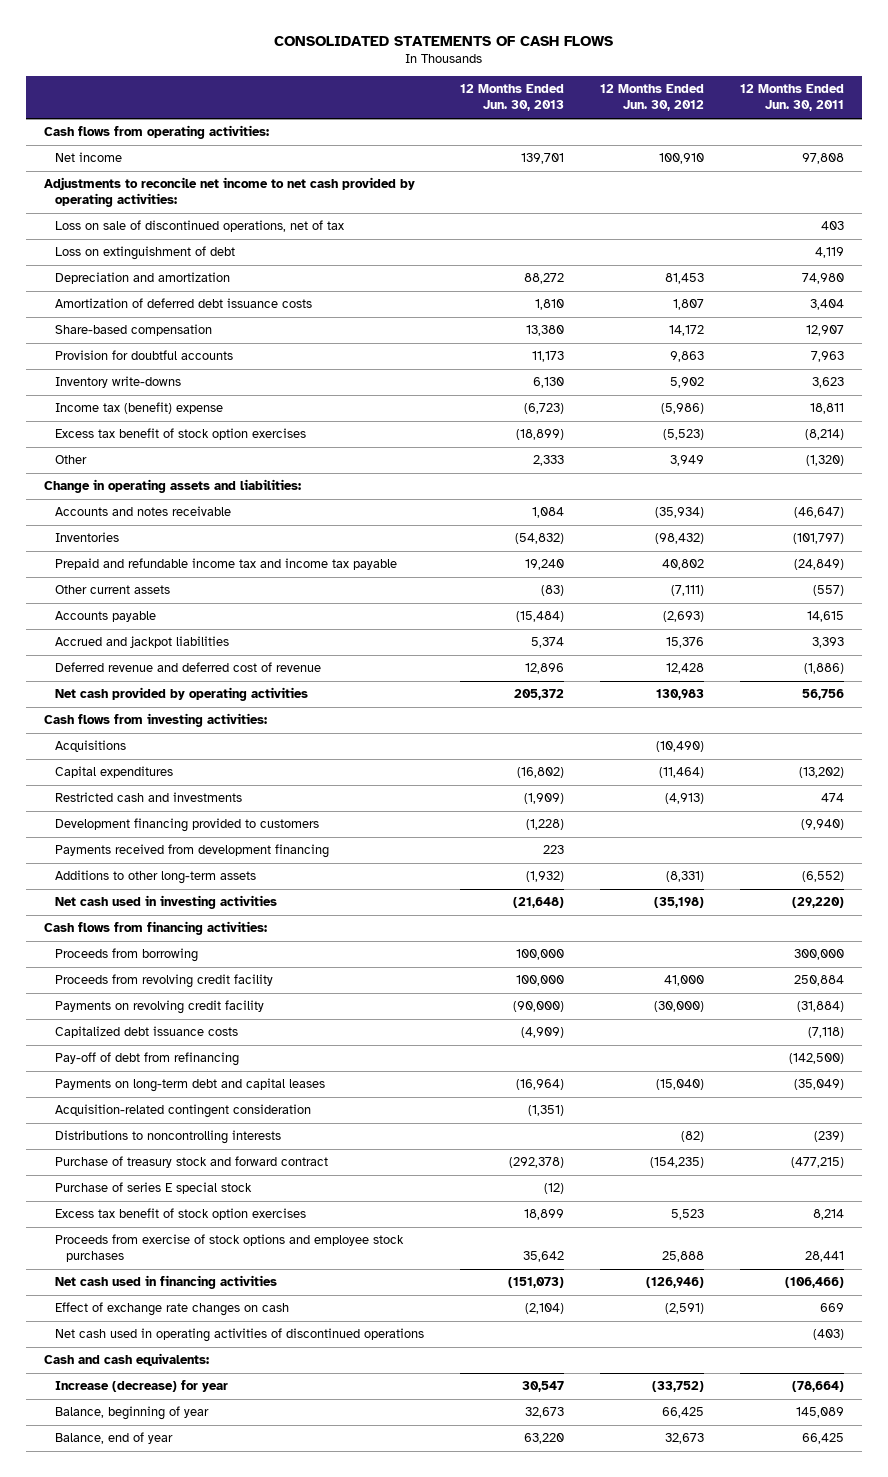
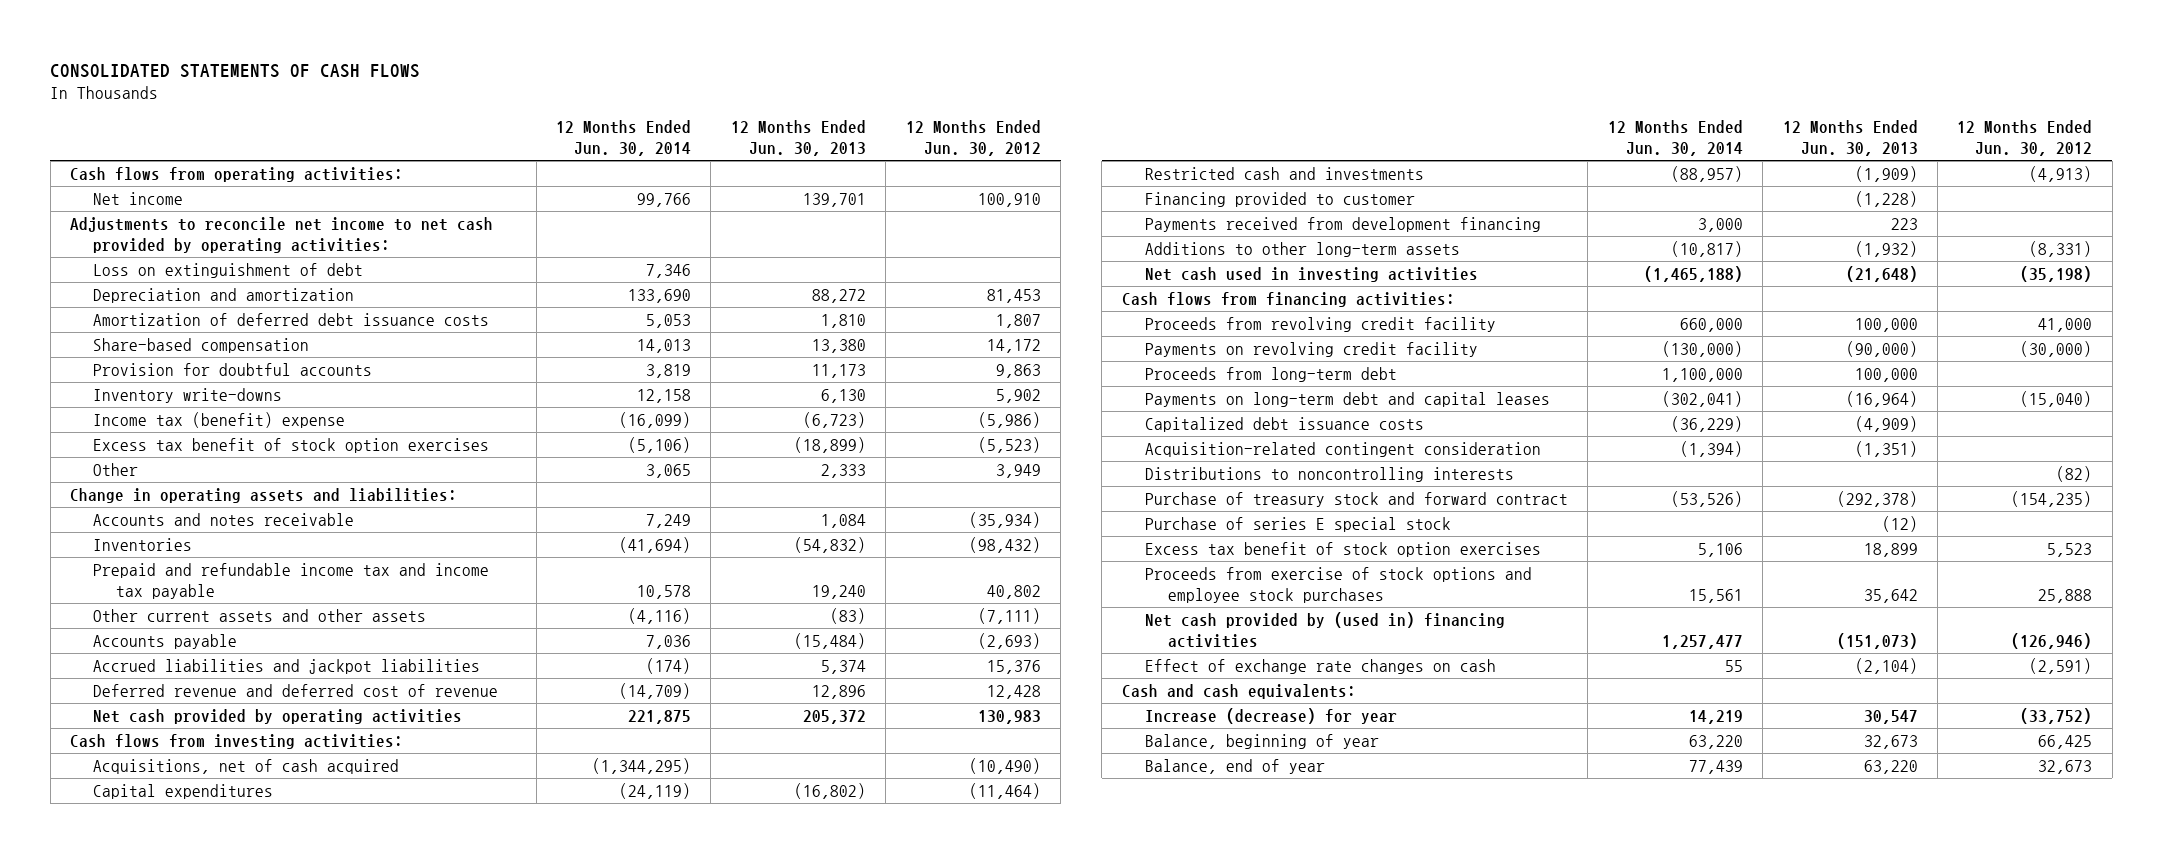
[739,84,844,112] 12 Months Ended Jun. 30, 2011 -> none
none -> [556,120,692,157] 12 Months Ended Jun. 30, 2014
[55,220,345,233] Loss on sale of discontinued operations, net of tax -> none
[55,585,171,595] Other current assets -> [93,608,427,622] Other current assets and other assets
[55,636,230,649] Accrued and jackpot liabilities -> [93,658,481,674] Accrued liabilities and jackpot liabilities
[55,740,127,753] Acquisitions -> [93,758,400,774] Acquisitions, net of cash acquired
[55,818,320,833] Development financing provided to customers -> [1144,191,1415,207] Financing provided to customer
[55,948,199,963] Proceeds from borrowing -> none
[55,1052,240,1067] Pay-off of debt from refinancing -> none
none -> [1144,366,1397,382] Proceeds from long-term debt
[55,1026,239,1039] Capitalized debt issuance costs -> [1144,416,1424,432] Capitalized debt issuance costs
[55,1275,278,1290] Net cash used in financing activities -> [1144,611,1505,648] Net cash provided by (used in) financing activities
[55,1328,425,1343] Net cash used in operating activities of discontinued operations -> none

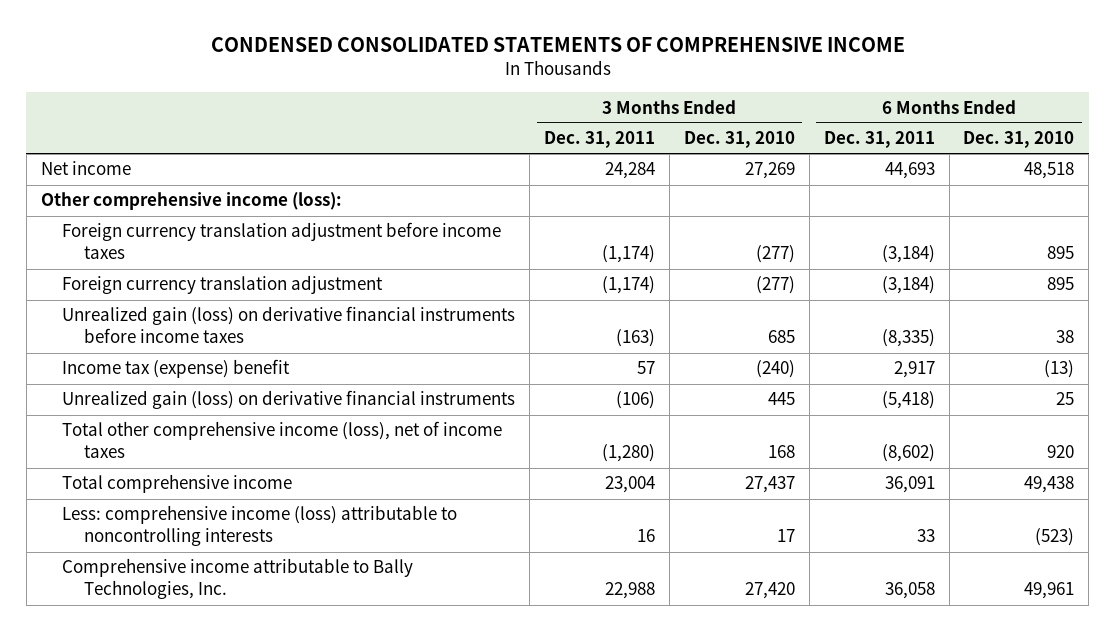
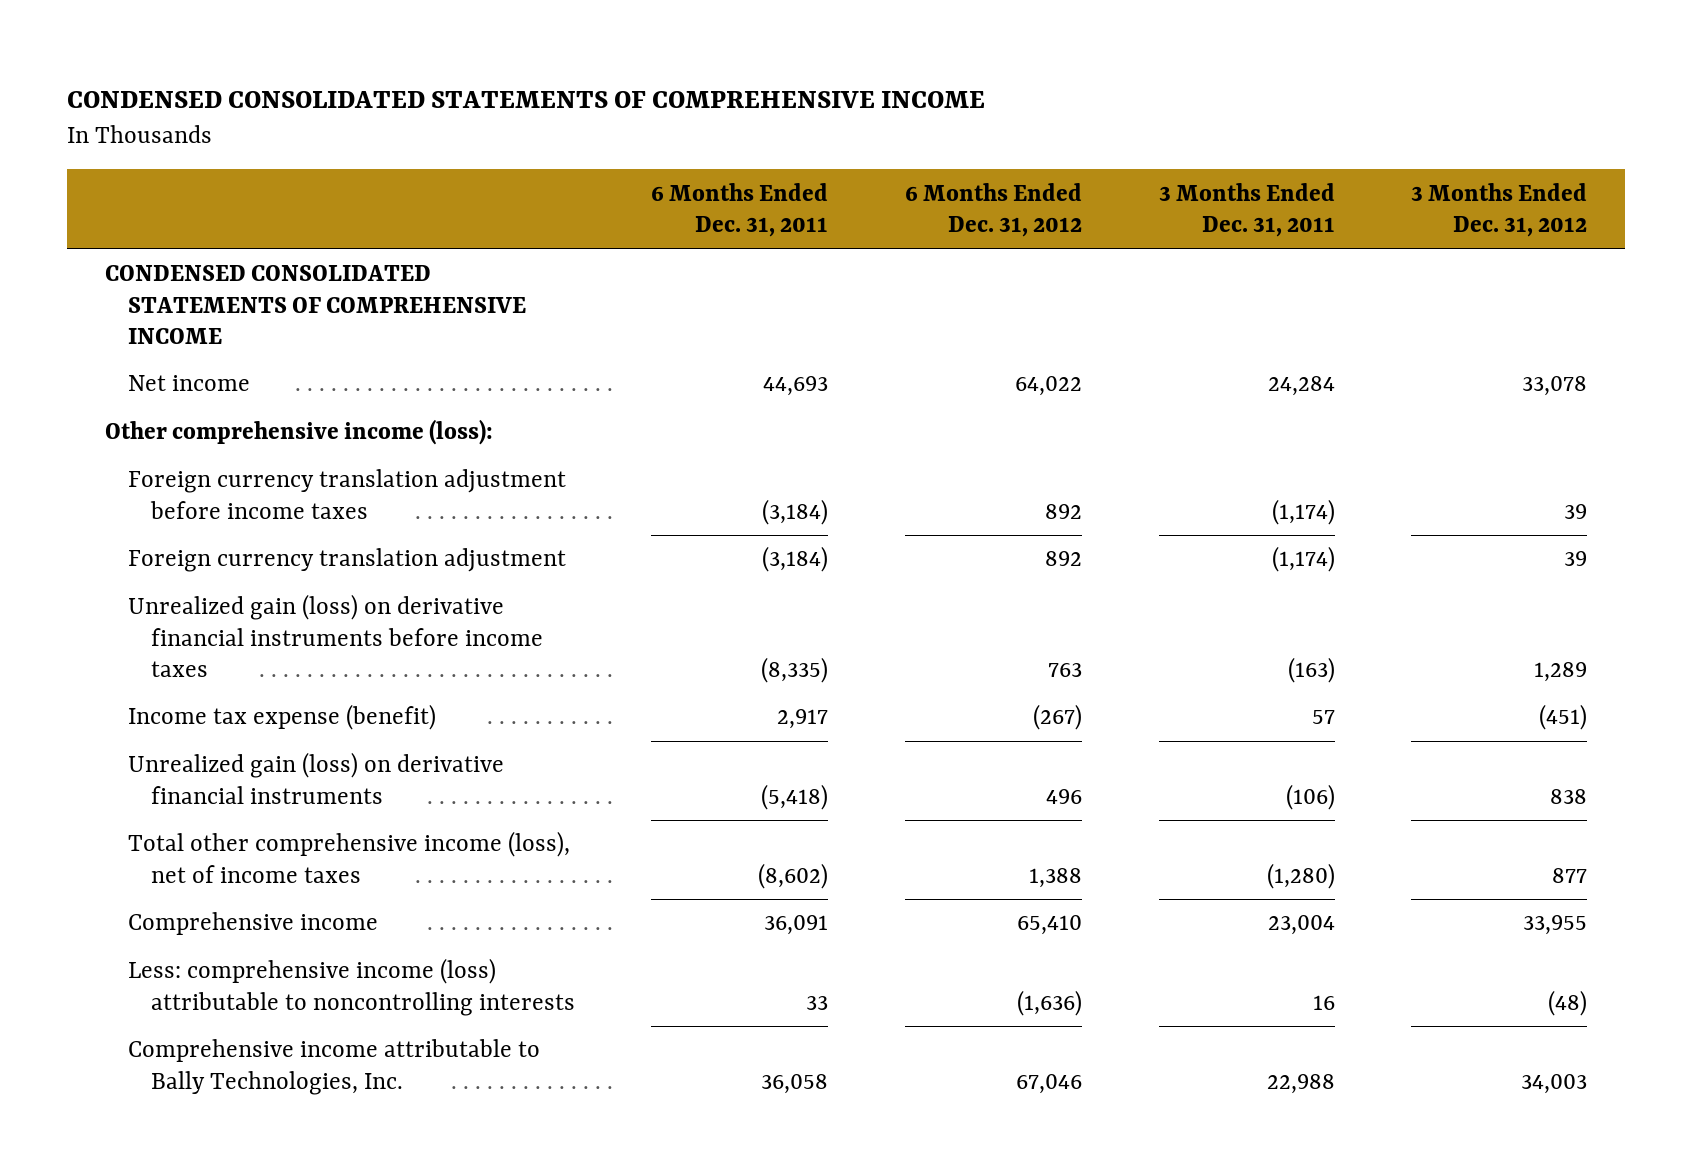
[683,131,795,149] Dec. 31, 2010 -> none
[963,131,1075,149] Dec. 31, 2010 -> none
none -> [904,182,1082,238] 6 Months Ended Dec. 31, 2012
none -> [1411,182,1588,238] 3 Months Ended Dec. 31, 2012
none -> [105,265,527,344] CONDENSED CONSOLIDATED STATEMENTS OF COMPREHENSIVE INCOME
[62,359,291,379] Income tax (expense) benefit -> [128,704,437,731] Income tax expense (benefit)
[62,474,293,494] Total comprehensive income -> [128,912,379,936] Comprehensive income

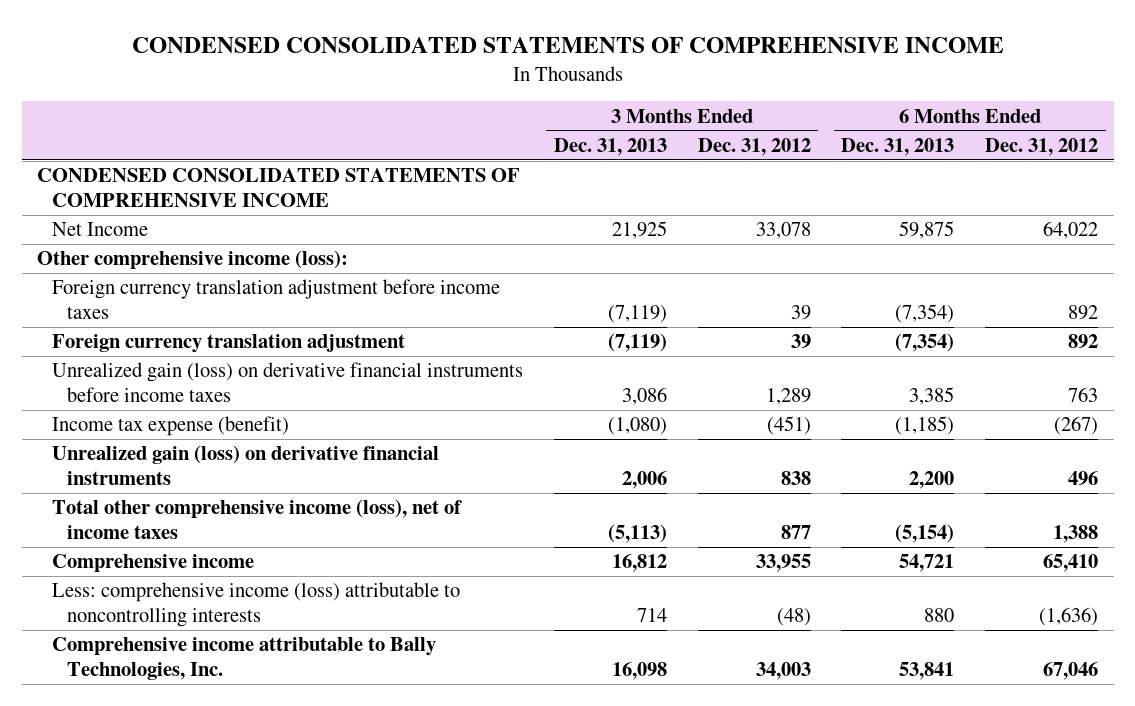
[651,182,829,238] 6 Months Ended Dec. 31, 2011 -> none
[1158,182,1335,238] 3 Months Ended Dec. 31, 2011 -> none
none -> [553,138,667,157] Dec. 31, 2013
none -> [841,138,955,157] Dec. 31, 2013
[128,375,251,392] Net income -> [52,222,149,237] Net Income

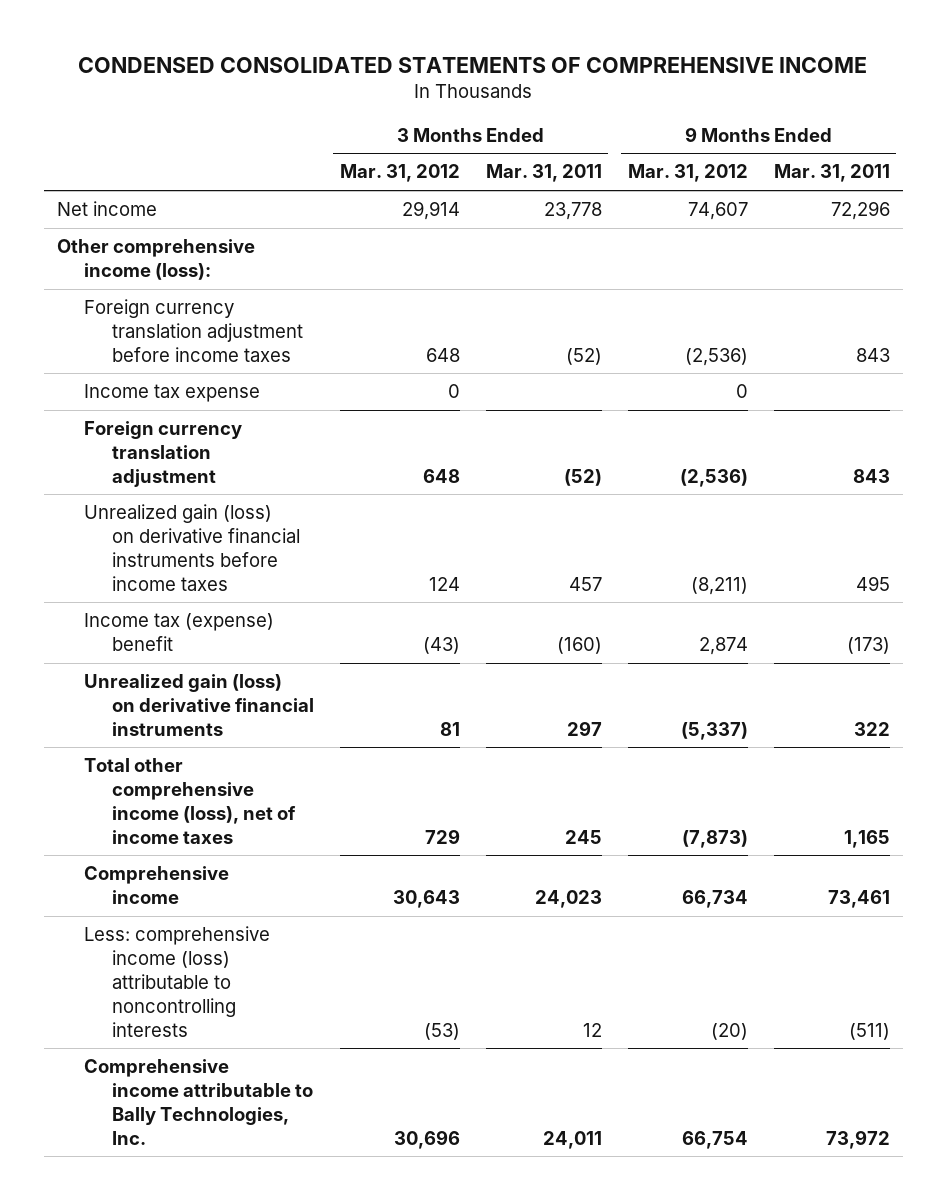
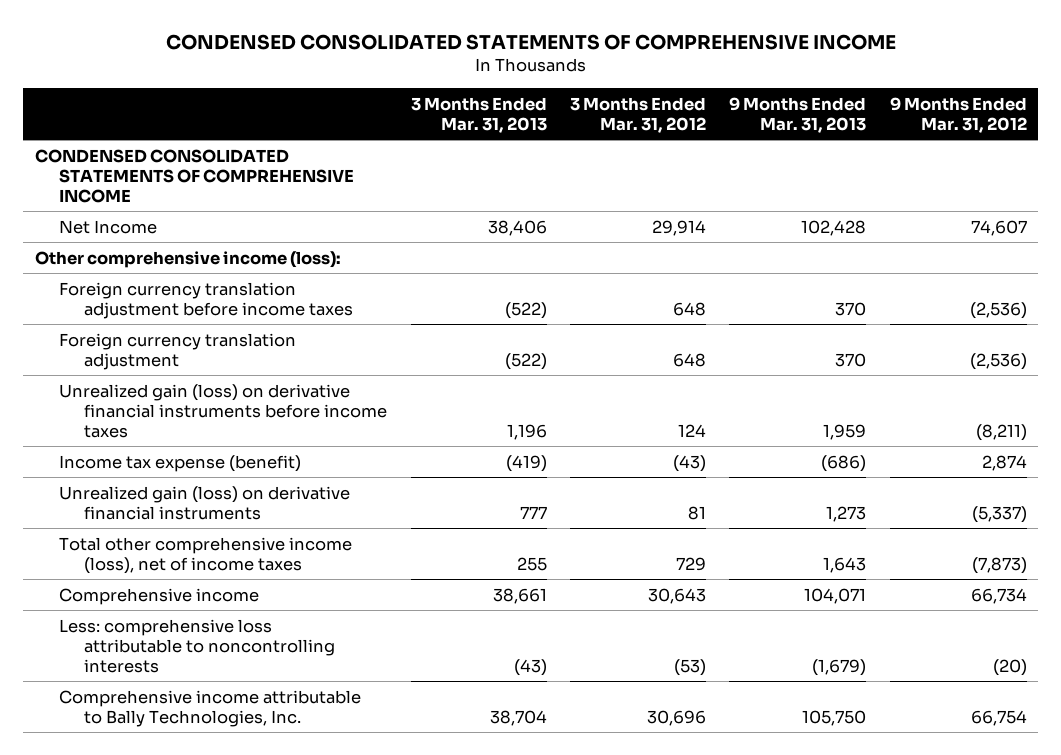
[485,164,602,183] Mar. 31, 2011 -> none
[773,164,890,183] Mar. 31, 2011 -> none
none -> [410,96,547,133] 3 Months Ended Mar. 31, 2013
none -> [729,96,867,133] 9 Months Ended Mar. 31, 2013
none -> [34,148,355,203] CONDENSED CONSOLIDATED STATEMENTS OF COMPREHENSIVE INCOME
[57,201,158,217] Net income -> [59,219,158,234] Net Income
[84,384,261,403] Income tax expense -> none
[84,613,275,652] Income tax (expense) benefit -> [59,454,302,472] Income tax expense (benefit)
[84,926,271,1037] Less: comprehensive income (loss) attributable to noncontrolling interests -> [59,618,336,673] Less: comprehensive loss attributable to noncontrolling interests

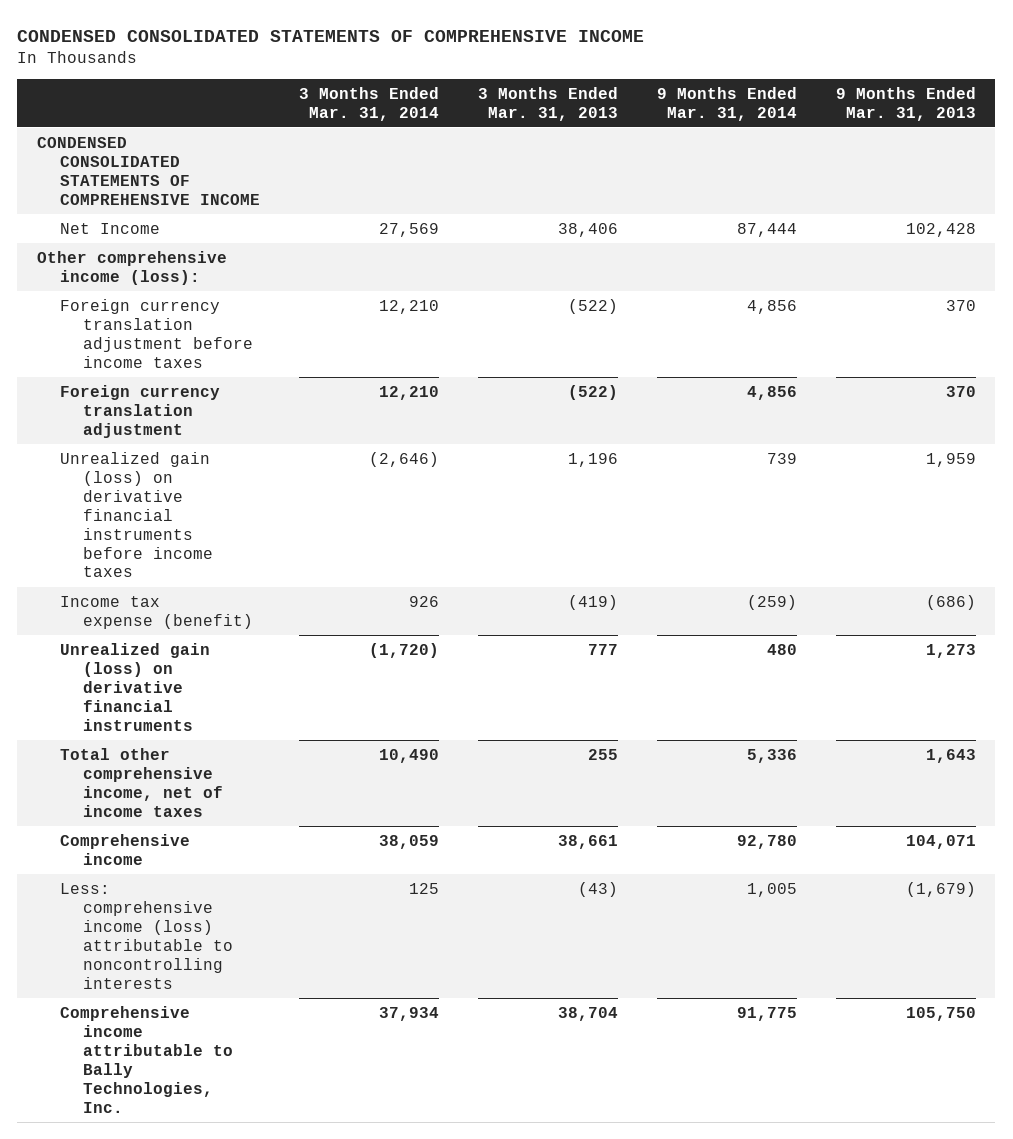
[570,96,707,133] 3 Months Ended Mar. 31, 2012 -> none
[889,96,1027,133] 9 Months Ended Mar. 31, 2012 -> none
none -> [299,86,440,121] 3 Months Ended Mar. 31, 2014
none -> [656,86,797,121] 9 Months Ended Mar. 31, 2014
[59,536,353,574] Total other comprehensive income (loss), net of income taxes -> [60,747,224,817] Total other comprehensive income, net of income taxes
[59,618,336,673] Less: comprehensive loss attributable to noncontrolling interests -> [60,882,234,989] Less: comprehensive income (loss) attributable to noncontrolling interests

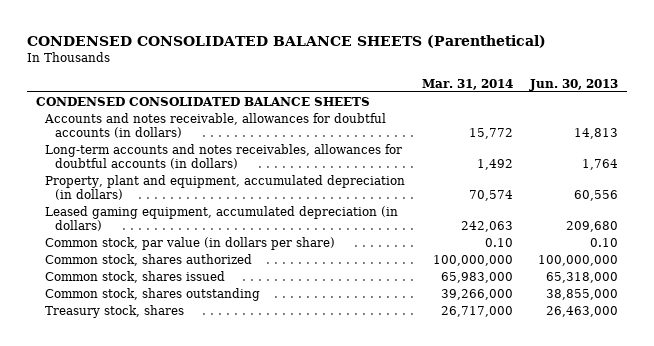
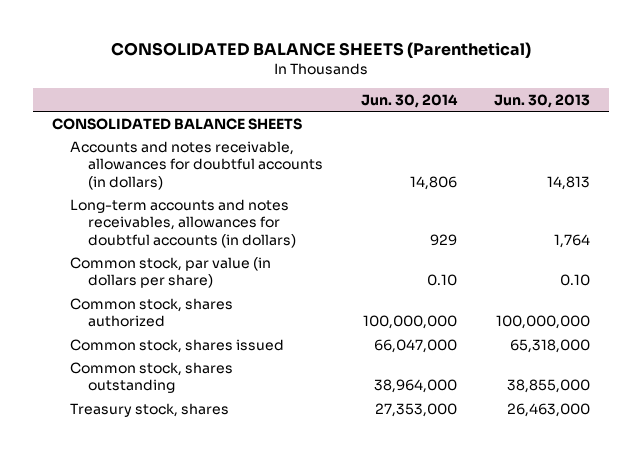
[26,34,546,48] CONDENSED CONSOLIDATED BALANCE SHEETS (Parenthetical) -> [110,41,531,58] CONSOLIDATED BALANCE SHEETS (Parenthetical)
[422,78,514,90] Mar. 31, 2014 -> none
none -> [360,93,458,108] Jun. 30, 2014
[35,96,370,106] CONDENSED CONSOLIDATED BALANCE SHEETS -> [51,117,302,130] CONSOLIDATED BALANCE SHEETS
[45,174,406,201] Property, plant and equipment, accumulated depreciation (in dollars) -> none
[45,205,399,232] Leased gaming equipment, accumulated depreciation (in dollars) -> none

